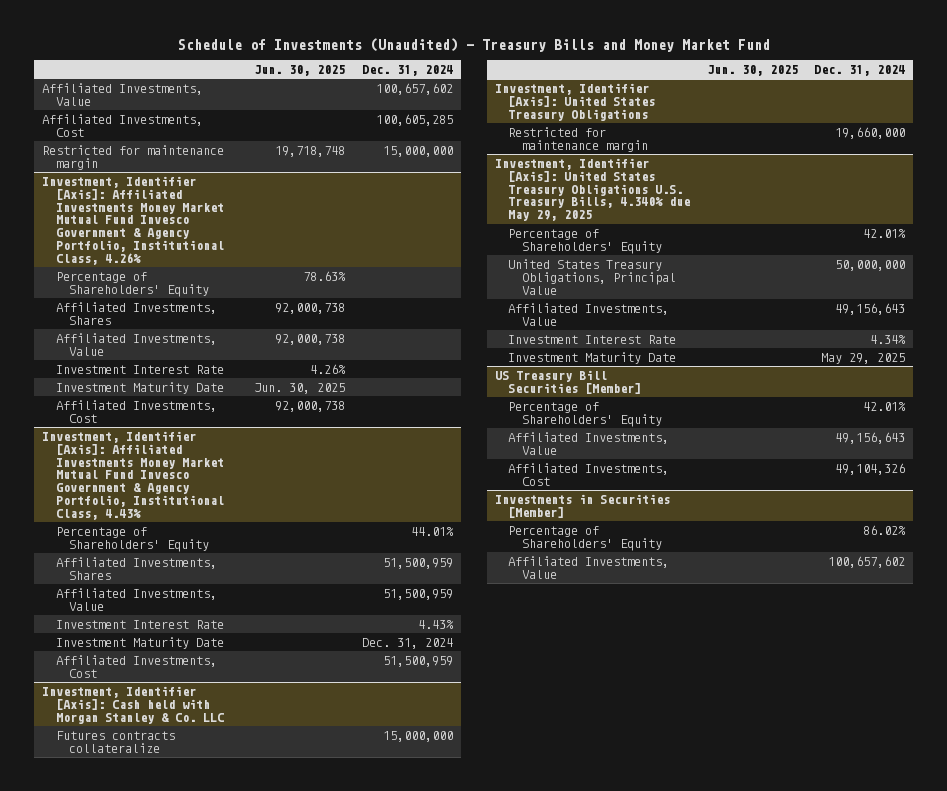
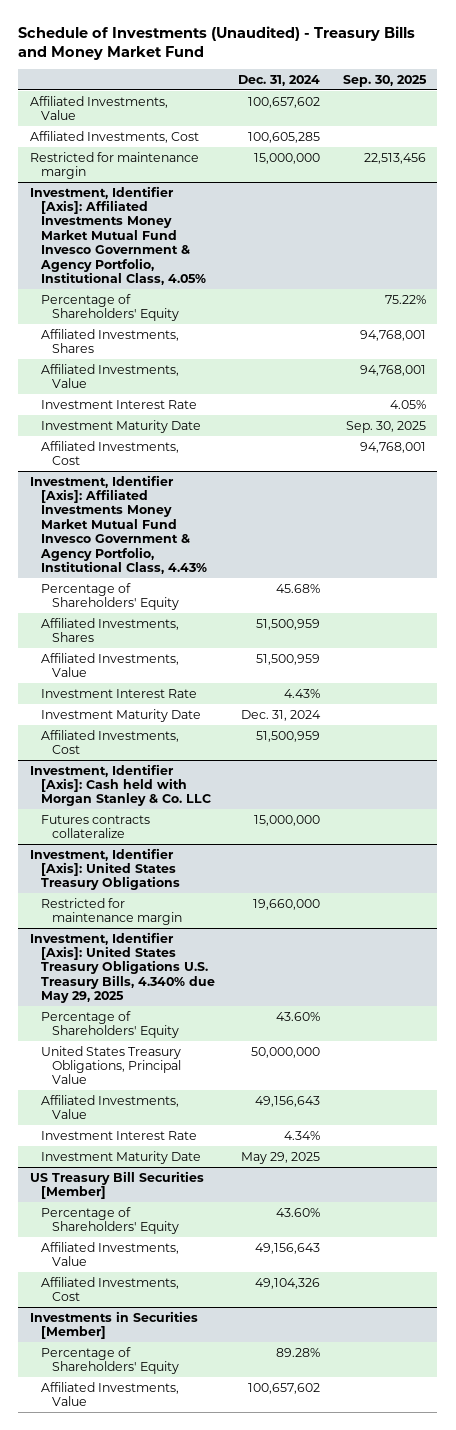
[254,65,346,77] Jun. 30, 2025 -> none
none -> [342,74,427,87] Sep. 30, 2025
[42,175,224,266] Investment, Identifier [Axis]: Affiliated Investments Money Market Mutual Fund Invesco Government & Agency Portfolio, Institutional Class, 4.26% -> [29,185,207,286] Investment, Identifier [Axis]: Affiliated Investments Money Market Mutual Fund Invesco Government & Agency Portfolio, Institutional Class, 4.05%
[410,526,454,536] 44.01% -> [276,583,321,593] 45.68%
[863,228,907,238] 42.01% -> [276,1011,321,1021] 43.60%
[863,401,907,411] 42.01% -> [276,1207,321,1217] 43.60%
[863,524,907,535] 86.02% -> [276,1347,321,1357] 89.28%

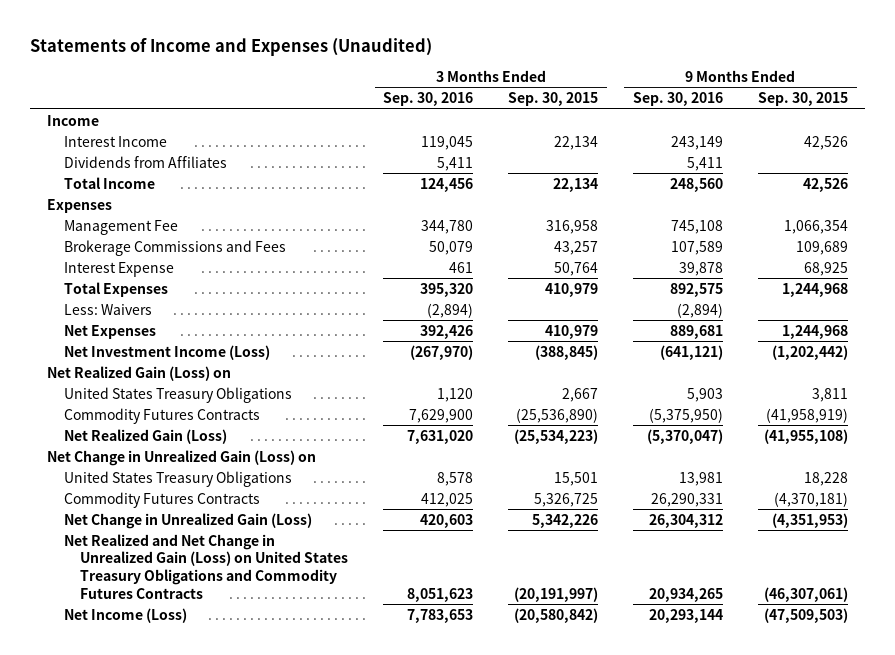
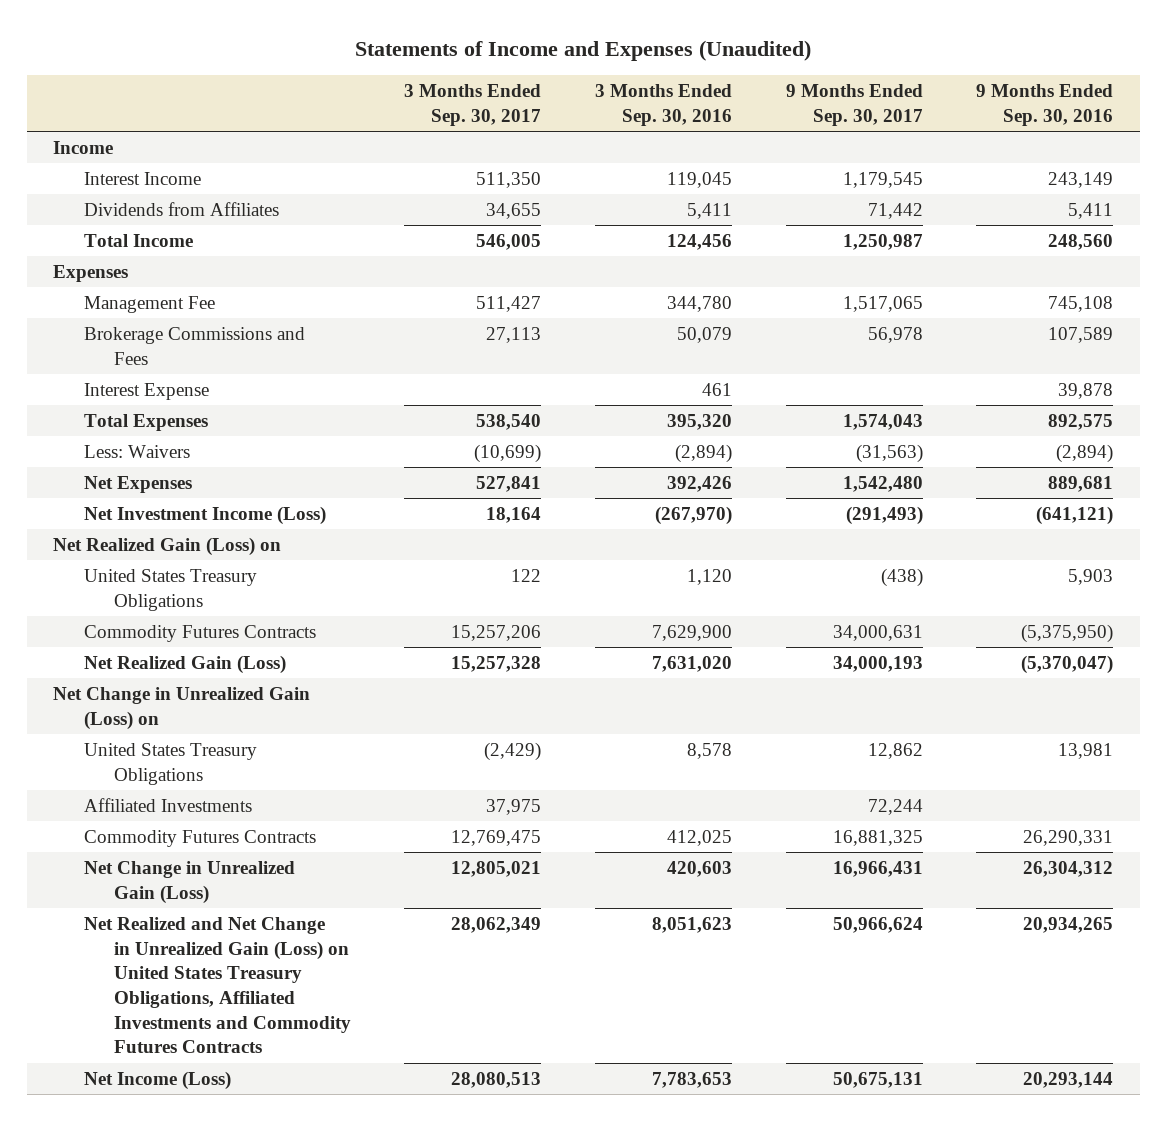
[508,92,599,107] Sep. 30, 2015 -> none
[757,92,848,107] Sep. 30, 2015 -> none
none -> [404,84,542,126] 3 Months Ended Sep. 30, 2017
none -> [785,84,923,126] 9 Months Ended Sep. 30, 2017
none -> [83,797,252,812] Affiliated Investments
[63,533,349,599] Net Realized and Net Change in Unrealized Gain (Loss) on United States Treasury Obligations and Commodity Futures Contracts -> [83,916,351,1054] Net Realized and Net Change in Unrealized Gain (Loss) on United States Treasury Obligations, Affiliated Investments and Commodity Futures Contracts

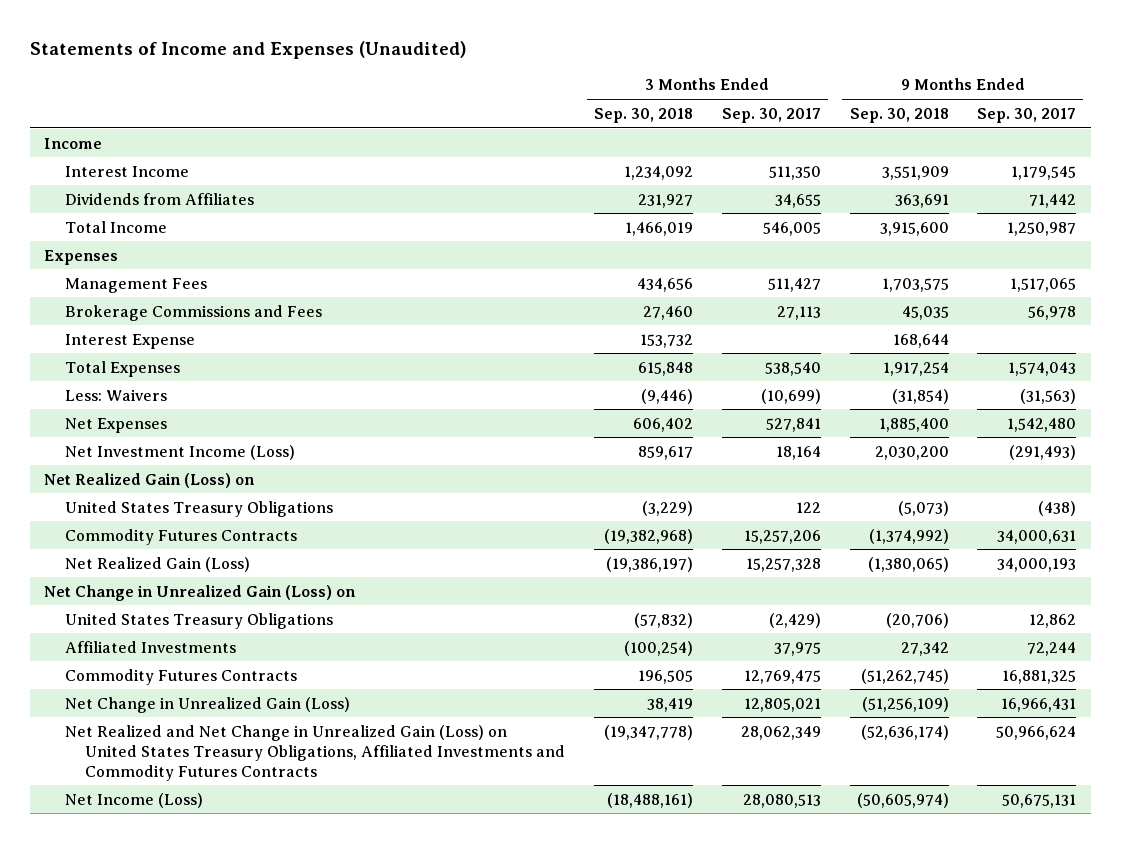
[594,84,732,126] 3 Months Ended Sep. 30, 2016 -> none
[976,84,1114,126] 9 Months Ended Sep. 30, 2016 -> none
none -> [593,107,693,123] Sep. 30, 2018
none -> [849,107,949,123] Sep. 30, 2018
[83,295,215,313] Management Fee -> [64,277,207,293] Management Fees

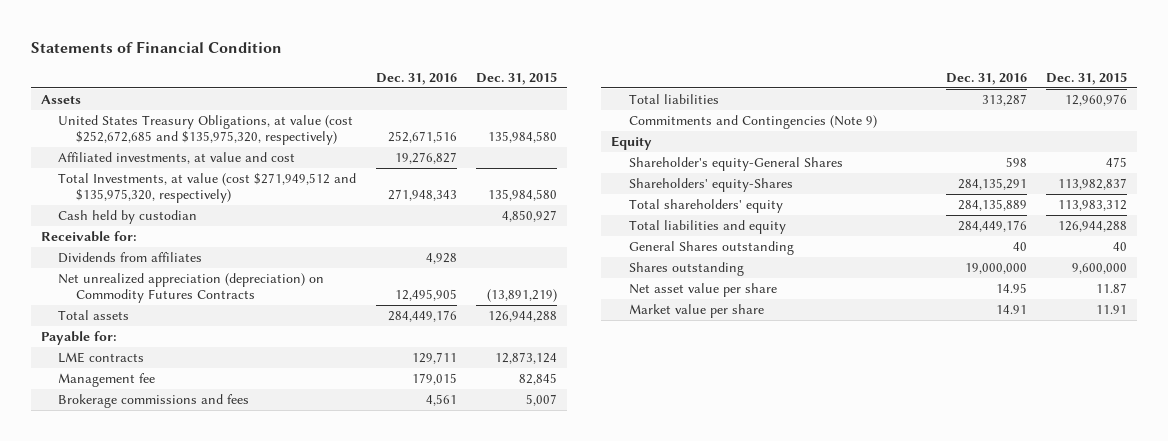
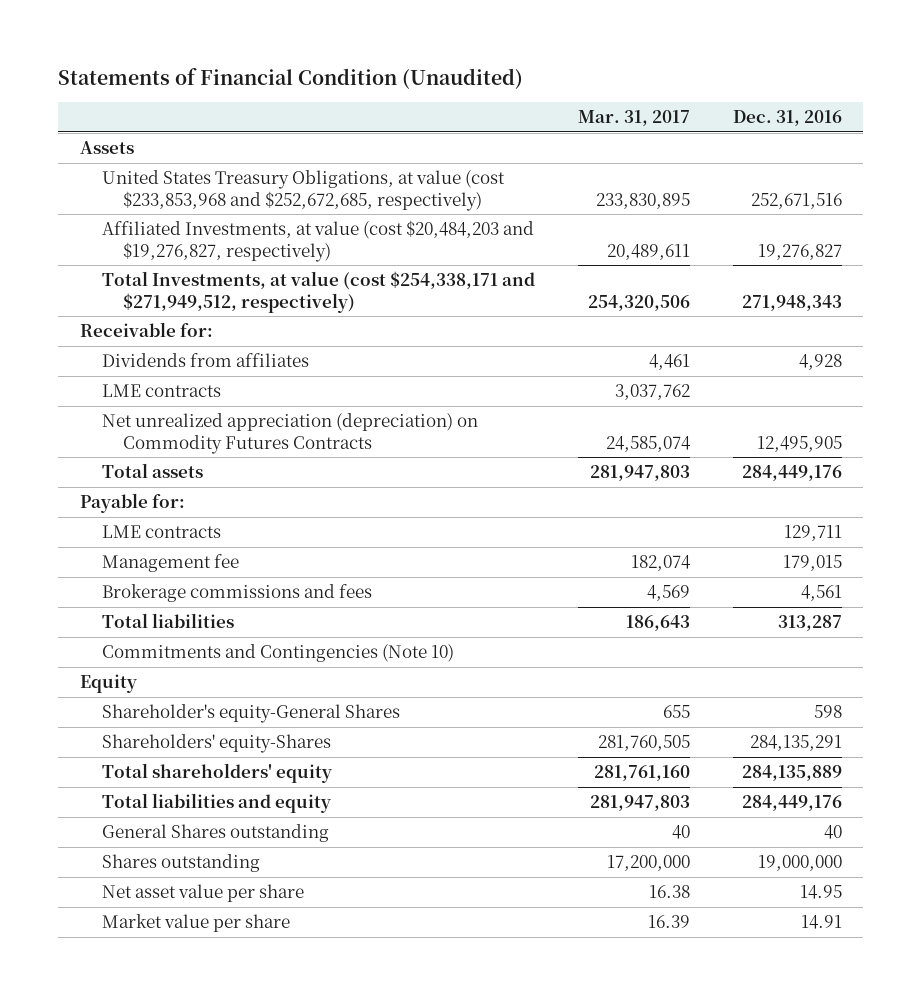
[31,40,283,53] Statements of Financial Condition -> [58,67,524,89] Statements of Financial Condition (Unaudited)
[476,71,558,85] Dec. 31, 2015 -> none
none -> [577,110,690,127] Mar. 31, 2017
[58,210,198,225] Cash held by custodian -> none
[58,115,354,146] United States Treasury Obligations, at value (cost $252,672,685 and $135,975,320, respectively) -> [101,170,505,211] United States Treasury Obligations, at value (cost $233,853,968 and $252,672,685, respectively)
[58,152,296,165] Affiliated investments, at value and cost -> [101,220,534,262] Affiliated Investments, at value (cost $20,484,203 and $19,276,827, respectively)
[58,173,357,204] Total Investments, at value (cost $271,949,512 and $135,975,320, respectively) -> [101,271,535,313] Total Investments, at value (cost $254,338,171 and $271,949,512, respectively)
none -> [101,384,221,398] LME contracts
[628,115,877,130] Commitments and Contingencies (Note 9) -> [101,644,454,663] Commitments and Contingencies (Note 10)

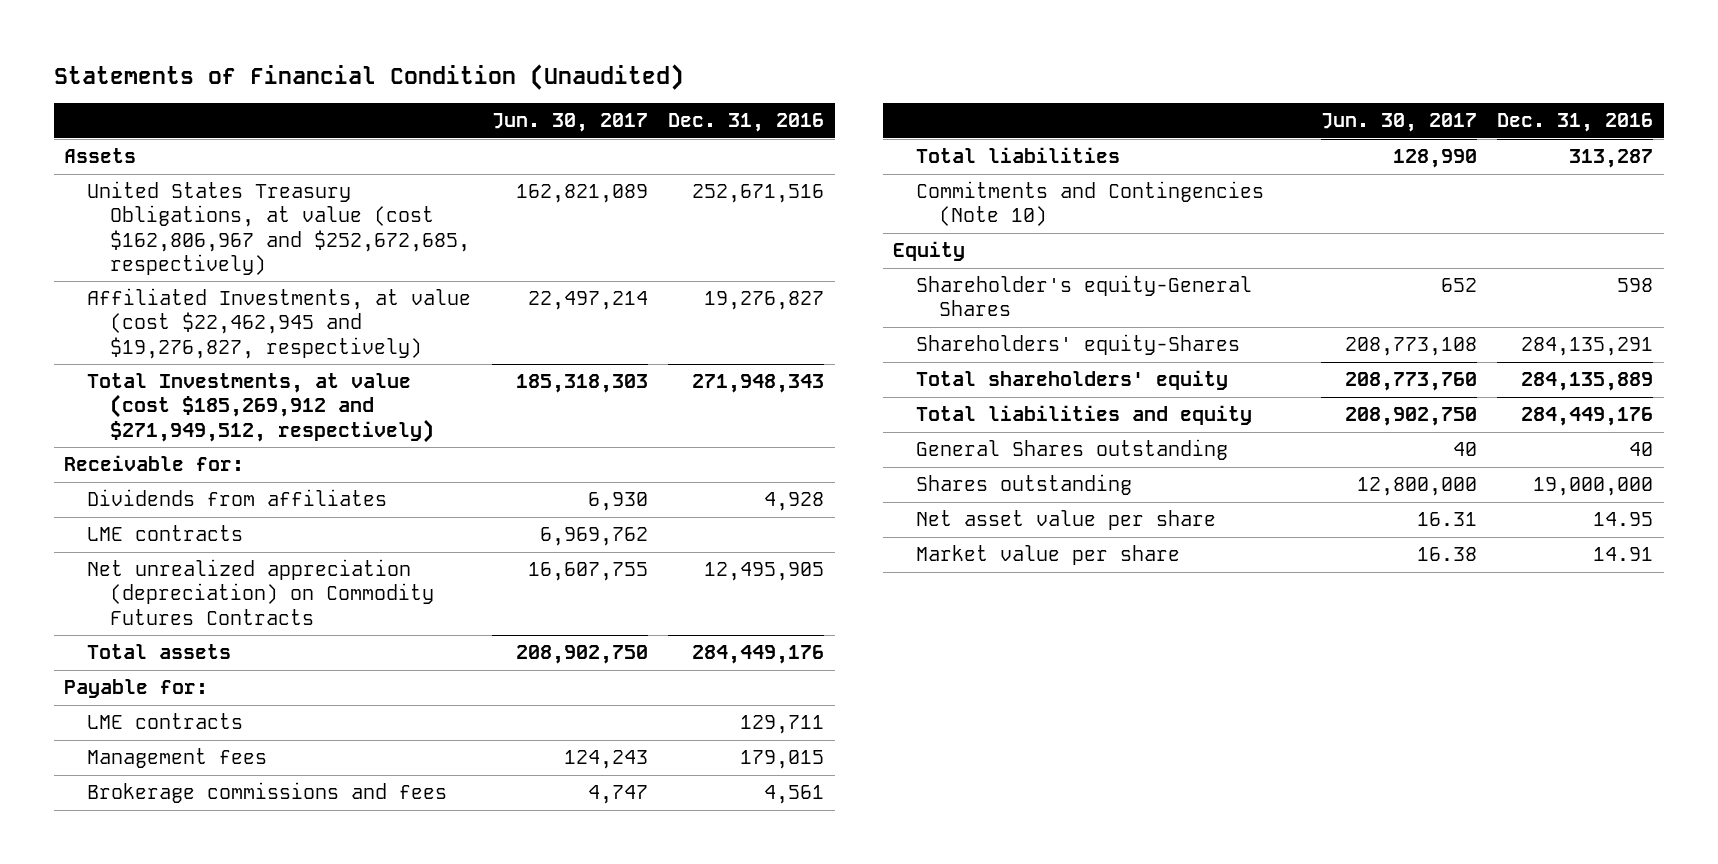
[577,110,690,127] Mar. 31, 2017 -> none
none -> [491,113,648,133] Jun. 30, 2017
[101,170,505,211] United States Treasury Obligations, at value (cost $233,853,968 and $252,672,685, respectively) -> [87,181,471,275] United States Treasury Obligations, at value (cost $162,806,967 and $252,672,685, respectively)
[101,220,534,262] Affiliated Investments, at value (cost $20,484,203 and $19,276,827, respectively) -> [87,288,472,359] Affiliated Investments, at value (cost $22,462,945 and $19,276,827, respectively)
[101,271,535,313] Total Investments, at value (cost $254,338,171 and $271,949,512, respectively) -> [87,373,435,443] Total Investments, at value (cost $185,269,912 and $271,949,512, respectively)
[101,554,239,573] Management fee -> [87,748,268,769] Management fees

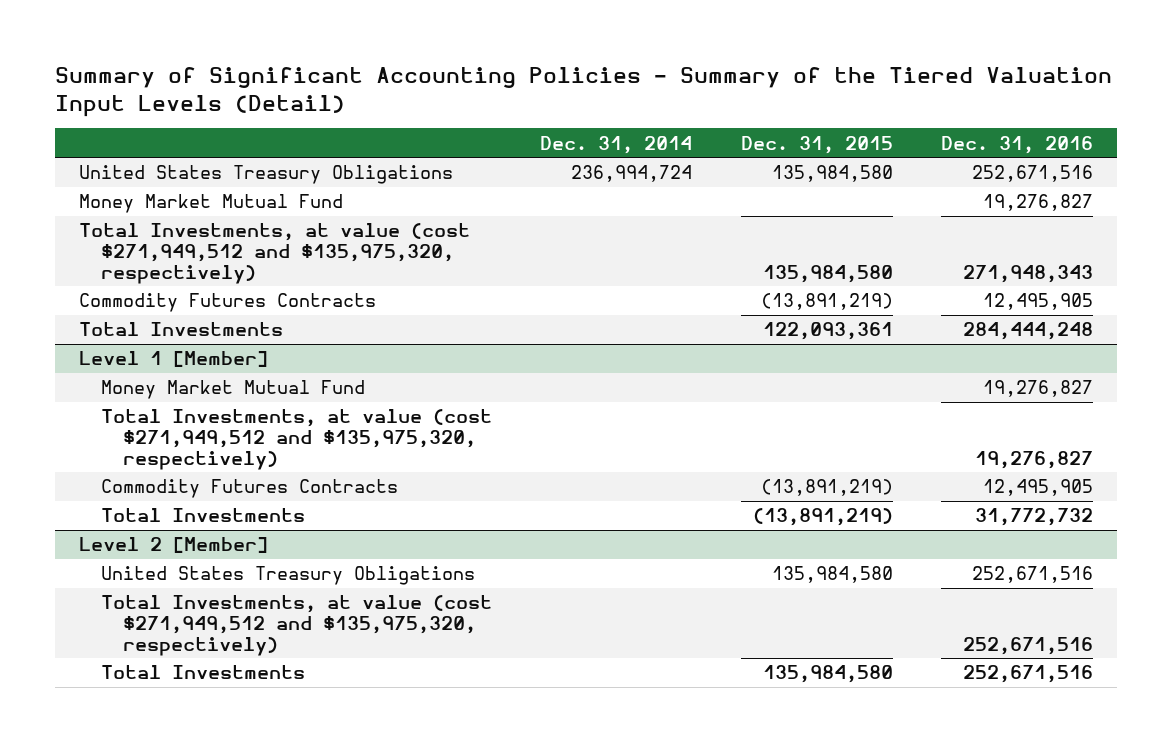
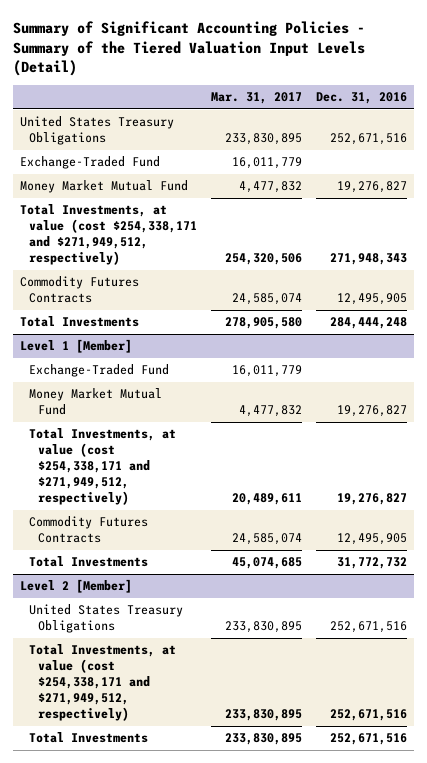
[540,135,693,154] Dec. 31, 2014 -> none
[740,135,893,154] Dec. 31, 2015 -> none
none -> [210,92,302,105] Mar. 31, 2017
none -> [20,156,161,170] Exchange-Traded Fund
[79,223,471,284] Total Investments, at value (cost $271,949,512 and $135,975,320, respectively) -> [20,204,198,266] Total Investments, at value (cost $254,338,171 and $271,949,512, respectively)
none -> [29,364,170,378] Exchange-Traded Fund
[101,409,493,470] Total Investments, at value (cost $271,949,512 and $135,975,320, respectively) -> [29,428,177,506] Total Investments, at value (cost $254,338,171 and $271,949,512, respectively)
[101,595,493,656] Total Investments, at value (cost $271,949,512 and $135,975,320, respectively) -> [29,644,177,722] Total Investments, at value (cost $254,338,171 and $271,949,512, respectively)

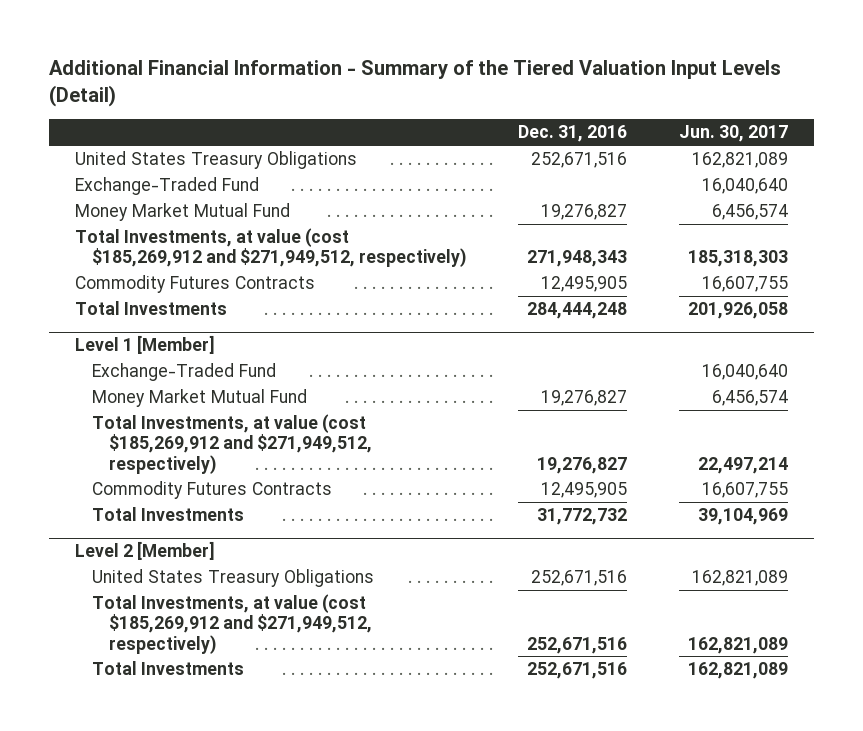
[13,21,366,77] Summary of Significant Accounting Policies - Summary of the Tiered Valuation Input Levels (Detail) -> [48,60,781,108] Additional Financial Information - Summary of the Tiered Valuation Input Levels (Detail)
[210,92,302,105] Mar. 31, 2017 -> none
none -> [679,125,789,143] Jun. 30, 2017
[20,204,198,266] Total Investments, at value (cost $254,338,171 and $271,949,512, respectively) -> [74,227,467,268] Total Investments, at value (cost $185,269,912 and $271,949,512, respectively)
[29,428,177,506] Total Investments, at value (cost $254,338,171 and $271,949,512, respectively) -> [91,413,372,474] Total Investments, at value (cost $185,269,912 and $271,949,512, respectively)
[29,644,177,722] Total Investments, at value (cost $254,338,171 and $271,949,512, respectively) -> [91,593,372,654] Total Investments, at value (cost $185,269,912 and $271,949,512, respectively)

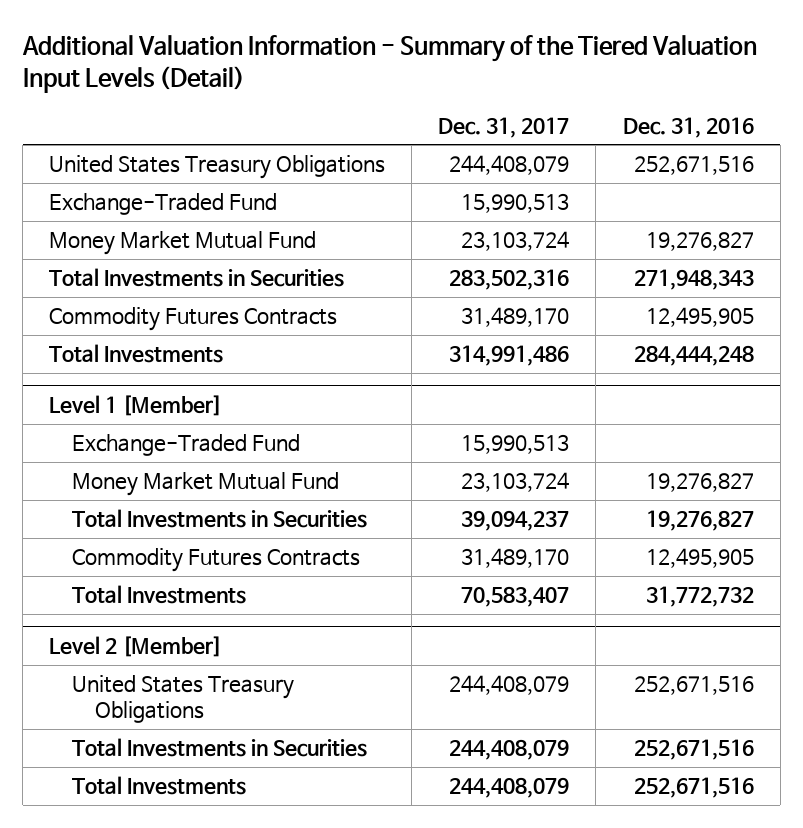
[48,60,781,108] Additional Financial Information - Summary of the Tiered Valuation Input Levels (Detail) -> [21,35,757,93] Additional Valuation Information - Summary of the Tiered Valuation Input Levels (Detail)
[679,125,789,143] Jun. 30, 2017 -> none
none -> [438,116,570,138] Dec. 31, 2017
[74,227,467,268] Total Investments, at value (cost $185,269,912 and $271,949,512, respectively) -> [49,268,345,288] Total Investments in Securities
[91,413,372,474] Total Investments, at value (cost $185,269,912 and $271,949,512, respectively) -> [71,509,367,529] Total Investments in Securities
[91,593,372,654] Total Investments, at value (cost $185,269,912 and $271,949,512, respectively) -> [71,738,367,758] Total Investments in Securities

